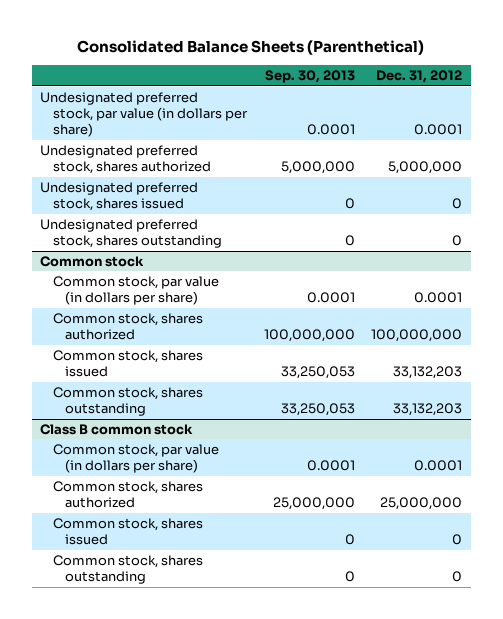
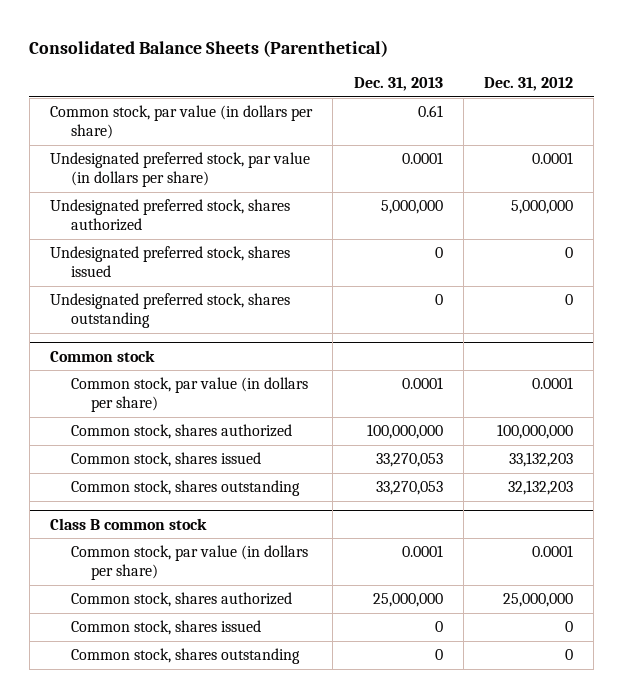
[264,70,355,84] Sep. 30, 2013 -> none
none -> [353,77,443,92] Dec. 31, 2013
none -> [49,105,313,140] Common stock, par value (in dollars per share)
[393,403,463,417] 33,132,203 -> [508,480,574,496] 32,132,203

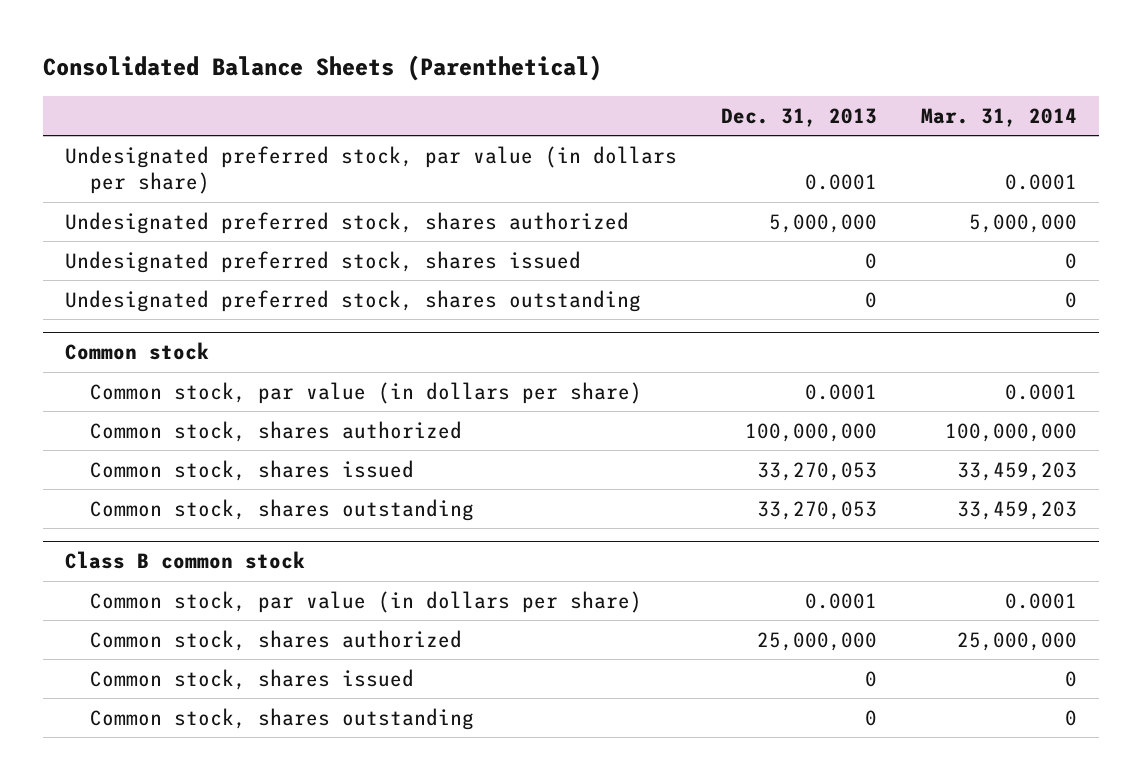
[484,77,574,92] Dec. 31, 2012 -> none
none -> [921,107,1078,127] Mar. 31, 2014
[49,105,313,140] Common stock, par value (in dollars per share) -> none

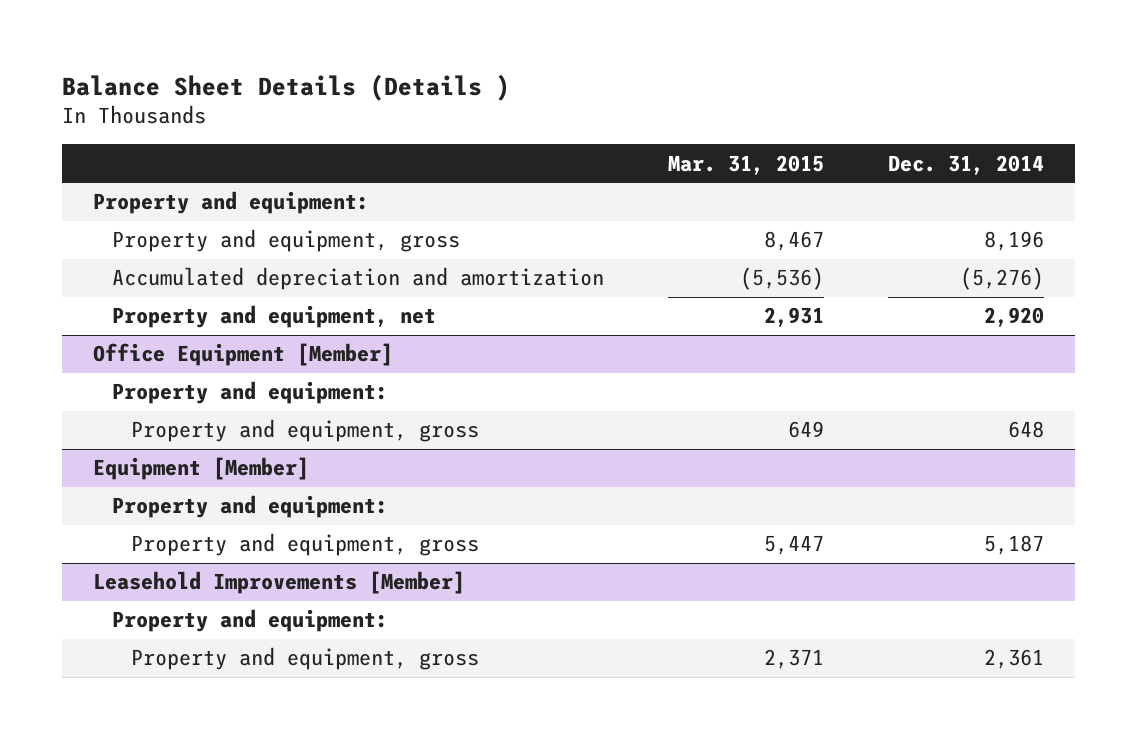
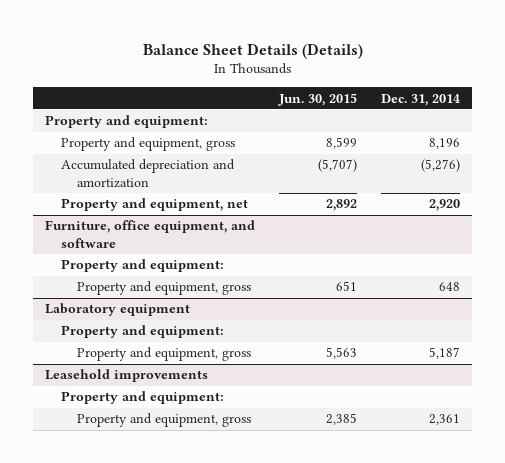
[61,73,510,101] Balance Sheet Details (Details ) -> [142,42,363,59] Balance Sheet Details (Details)
[667,154,824,175] Mar. 31, 2015 -> none
none -> [278,92,358,106] Jun. 30, 2015
[93,343,394,367] Office Equipment [Member] -> [45,220,256,249] Furniture, office equipment, and software
[93,457,310,481] Equipment [Member] -> [45,303,191,317] Laboratory equipment
[93,571,466,595] Leasehold Improvements [Member] -> [45,369,209,383] Leasehold improvements

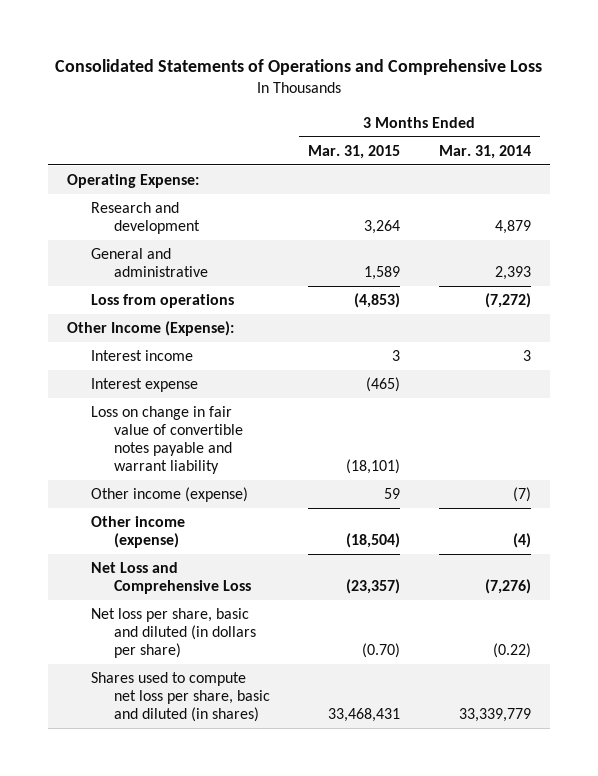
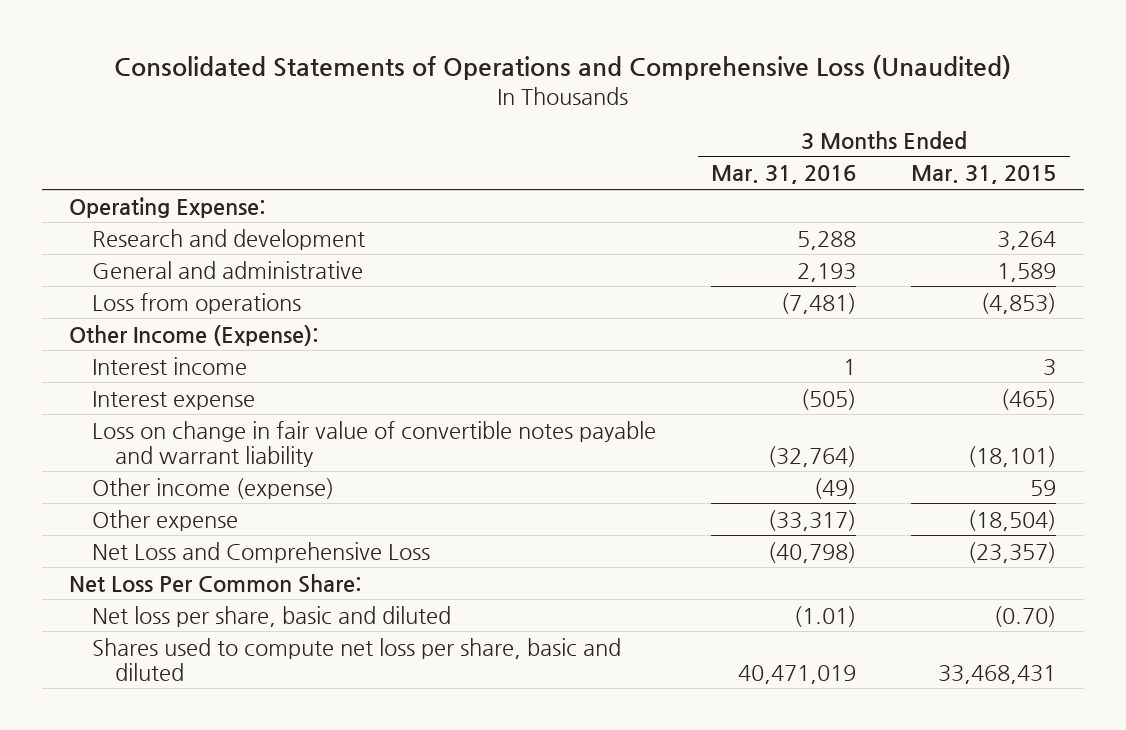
[55,59,543,76] Consolidated Statements of Operations and Comprehensive Loss -> [113,54,1011,80] Consolidated Statements of Operations and Comprehensive Loss (Unaudited)
[438,144,531,159] Mar. 31, 2014 -> none
none -> [711,165,857,185] Mar. 31, 2016
[90,515,185,548] Other income (expense) -> [92,509,239,531] Other expense
none -> [69,573,363,593] Net Loss Per Common Share:
[90,607,256,658] Net loss per share, basic and diluted (in dollars per share) -> [92,605,452,627] Net loss per share, basic and diluted
[90,671,270,722] Shares used to compute net loss per share, basic and diluted (in shares) -> [92,637,622,681] Shares used to compute net loss per share, basic and diluted

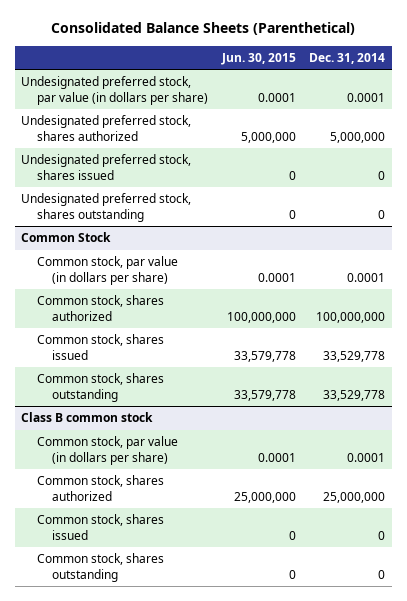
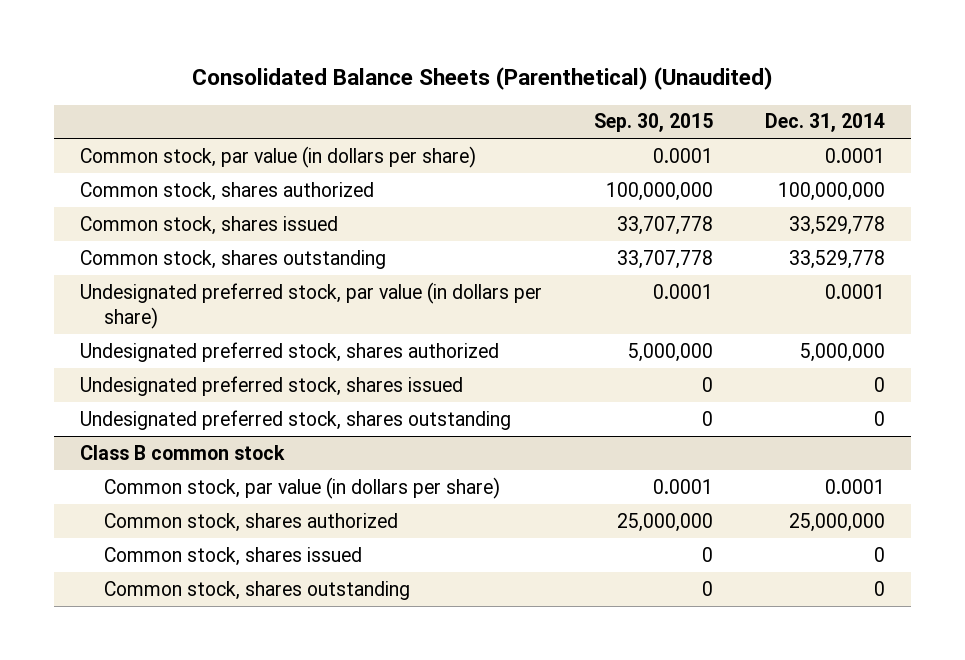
[51,22,356,36] Consolidated Balance Sheets (Parenthetical) -> [191,66,773,90] Consolidated Balance Sheets (Parenthetical) (Unaudited)
[220,52,296,65] Jun. 30, 2015 -> none
none -> [594,113,714,133] Sep. 30, 2015
[21,232,112,243] Common Stock -> none
[21,76,208,105] Undesignated preferred stock, par value (in dollars per share) -> [80,281,543,330] Undesignated preferred stock, par value (in dollars per share)
[21,115,192,141] Undesignated preferred stock, shares authorized -> [80,341,500,362] Undesignated preferred stock, shares authorized
[21,154,192,180] Undesignated preferred stock, shares issued -> [80,375,464,396] Undesignated preferred stock, shares issued
[21,193,192,222] Undesignated preferred stock, shares outstanding -> [80,409,512,430] Undesignated preferred stock, shares outstanding

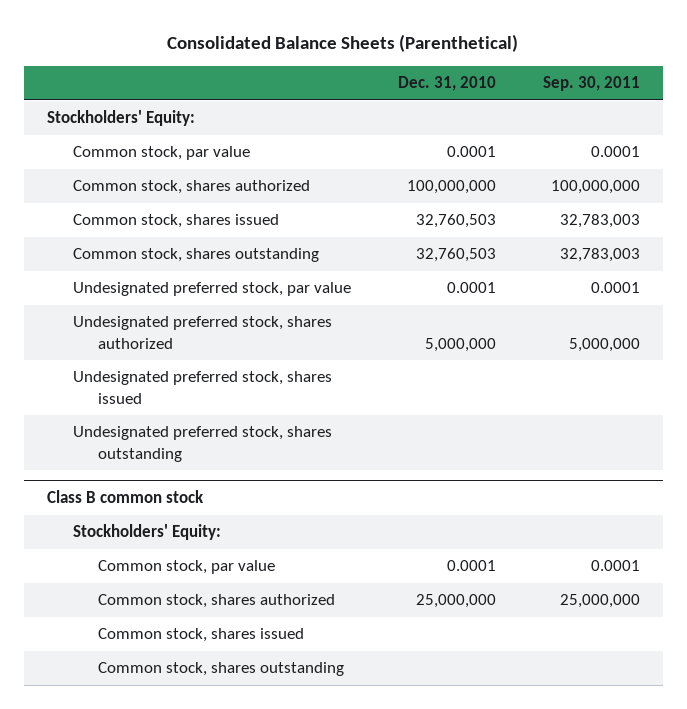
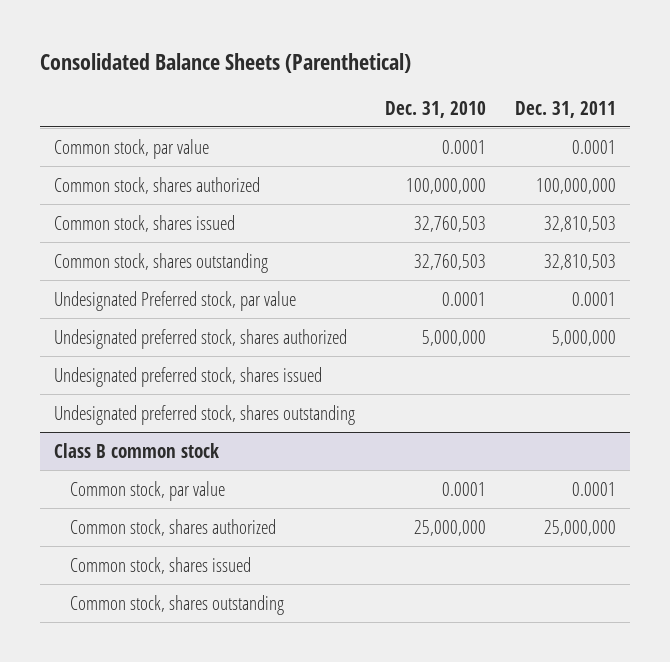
[542,76,640,92] Sep. 30, 2011 -> none
none -> [514,100,616,118] Dec. 31, 2011
[47,110,196,127] Stockholders' Equity: -> none
[72,282,351,297] Undesignated preferred stock, par value -> [54,290,297,311] Undesignated Preferred stock, par value
[72,524,221,541] Stockholders' Equity: -> none

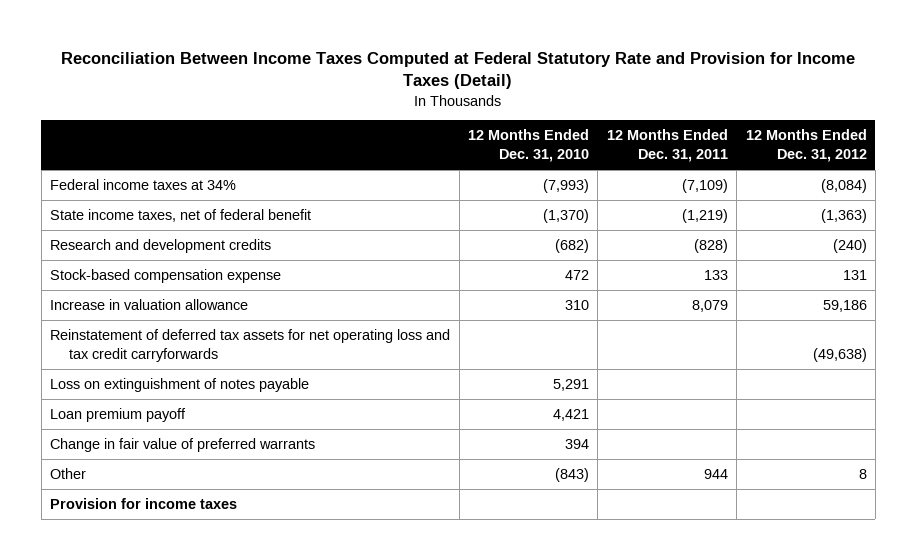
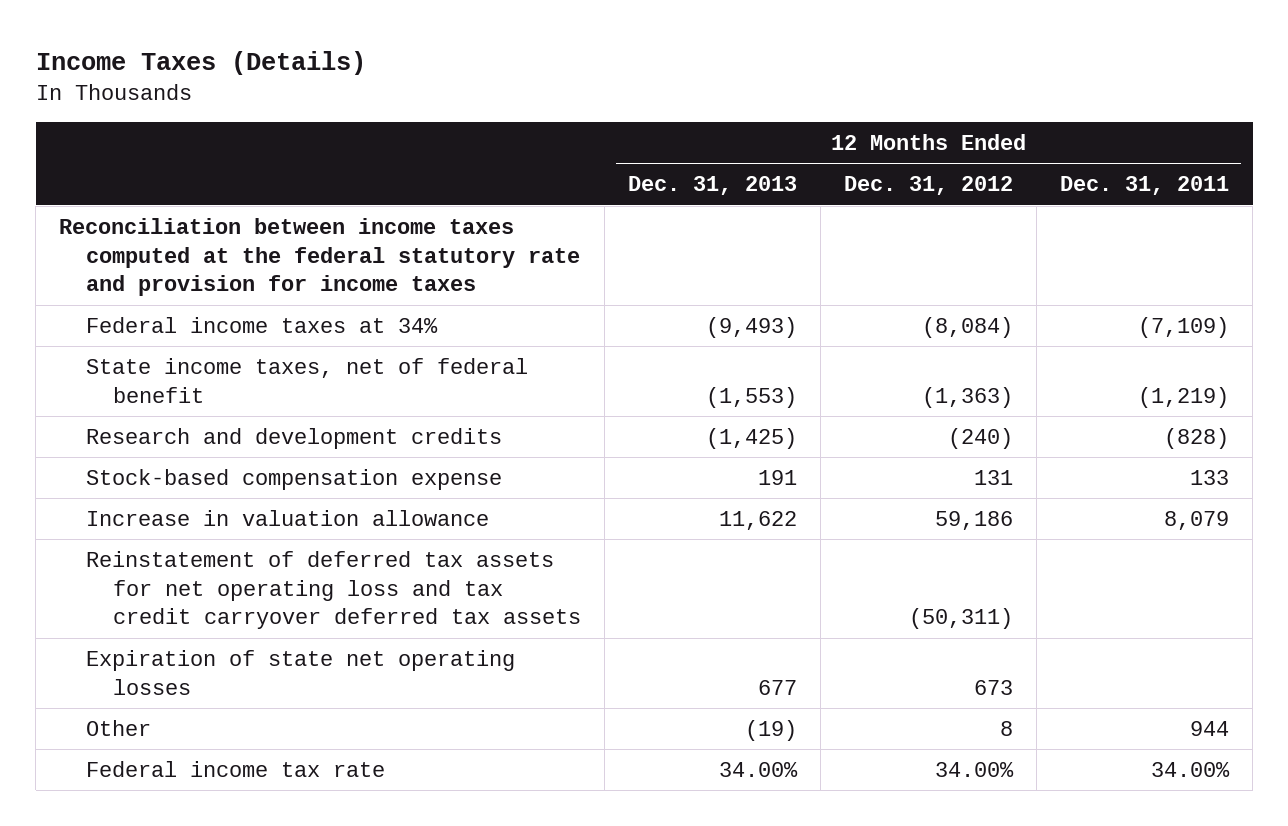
[61,51,856,90] Reconciliation Between Income Taxes Computed at Federal Statutory Rate and Provision for Income Taxes (Detail) -> [35,50,366,75] Income Taxes (Details)
[468,129,590,163] 12 Months Ended Dec. 31, 2010 -> none
none -> [627,176,797,196] Dec. 31, 2013
none -> [59,217,580,297] Reconciliation between income taxes computed at the federal statutory rate and provision for income taxes
[50,377,310,392] Loss on extinguishment of notes payable -> none
[50,407,187,422] Loan premium payoff -> none
[50,437,316,452] Change in fair value of preferred warrants -> none
[50,328,451,362] Reinstatement of deferred tax assets for net operating loss and tax credit carryforwards -> [85,550,581,630] Reinstatement of deferred tax assets for net operating loss and tax credit carryover deferred tax assets
[812,347,867,362] (49,638) -> [909,608,1014,630] (50,311)
none -> [85,649,515,695] Expiration of state net operating losses
[50,497,238,509] Provision for income taxes -> none
none -> [85,760,385,777] Federal income tax rate

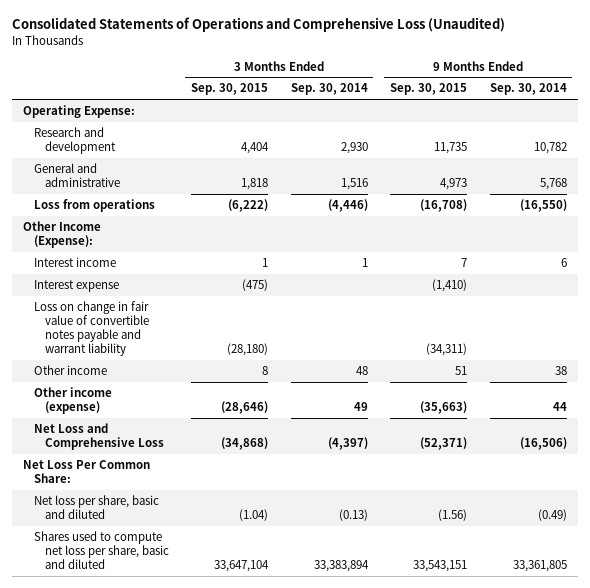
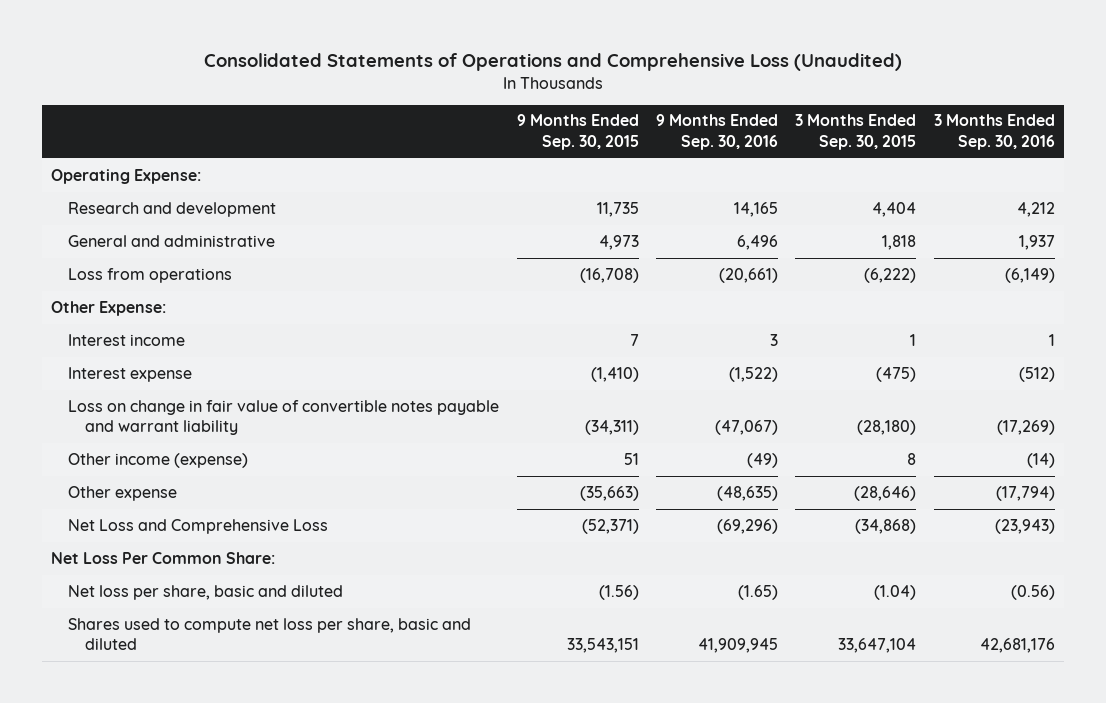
[290,83,368,96] Sep. 30, 2014 -> none
[489,83,567,96] Sep. 30, 2014 -> none
none -> [656,114,779,150] 9 Months Ended Sep. 30, 2016
none -> [933,114,1055,150] 3 Months Ended Sep. 30, 2016
[23,220,102,248] Other Income (Expense): -> [50,300,166,316] Other Expense:
[33,364,107,375] Other income -> [68,452,249,468] Other income (expense)
[33,386,112,414] Other income (expense) -> [68,485,178,501] Other expense

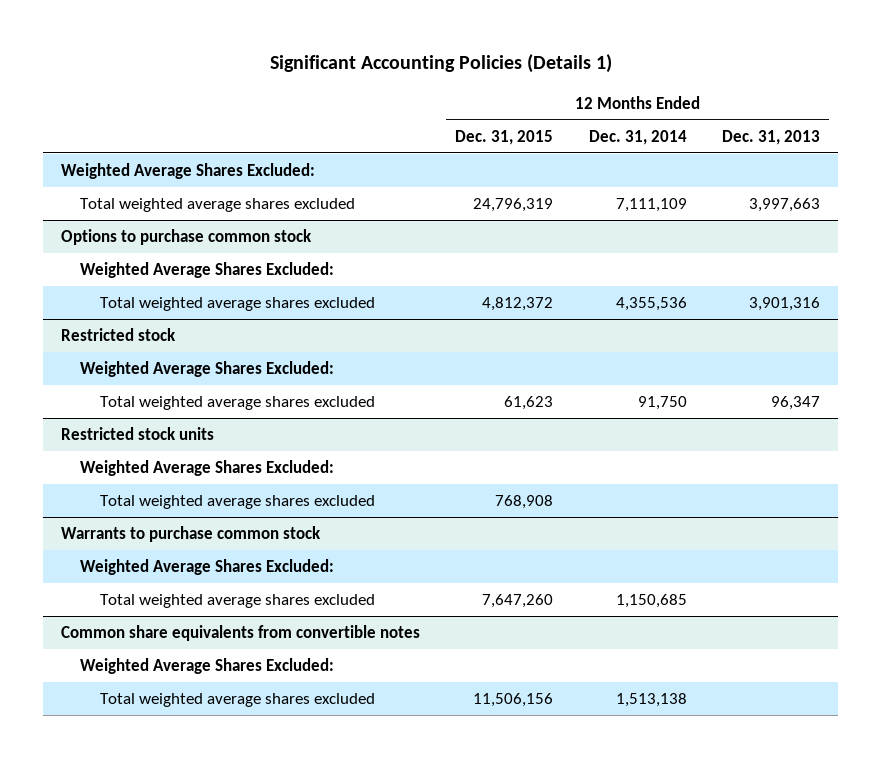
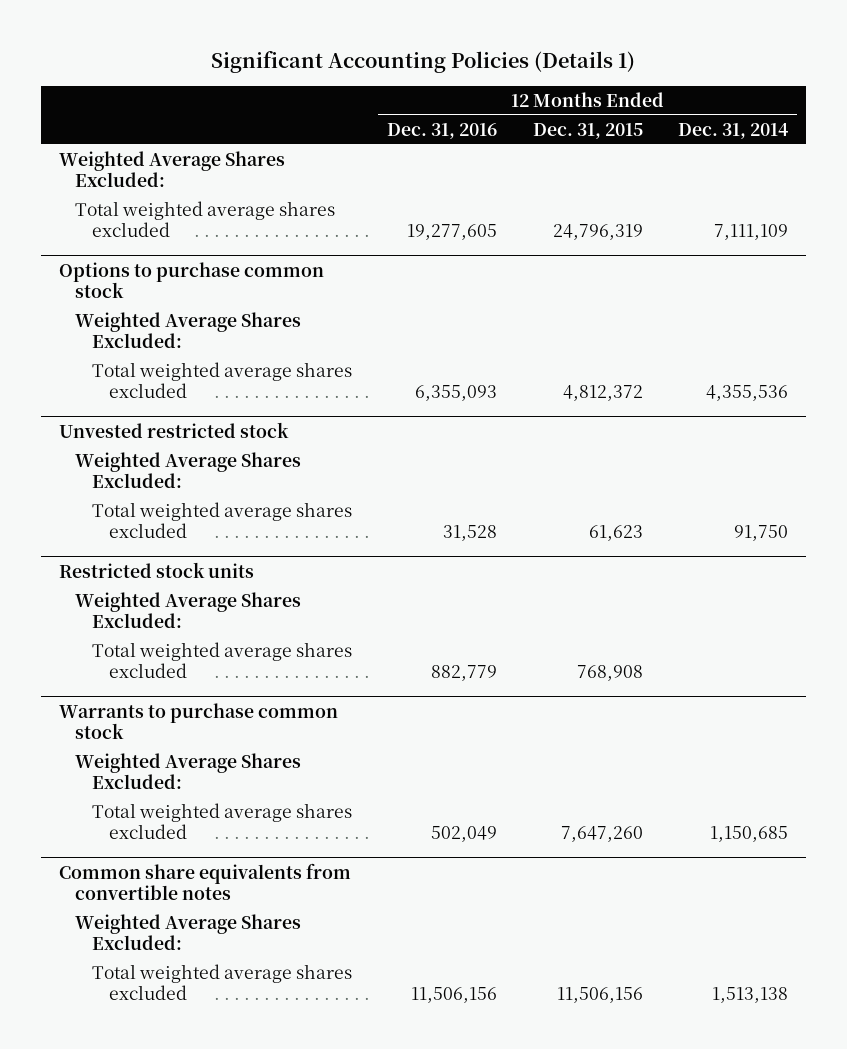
[722,129,821,145] Dec. 31, 2013 -> none
none -> [387,122,498,139] Dec. 31, 2016
[60,328,176,342] Restricted stock -> [58,421,289,438] Unvested restricted stock

